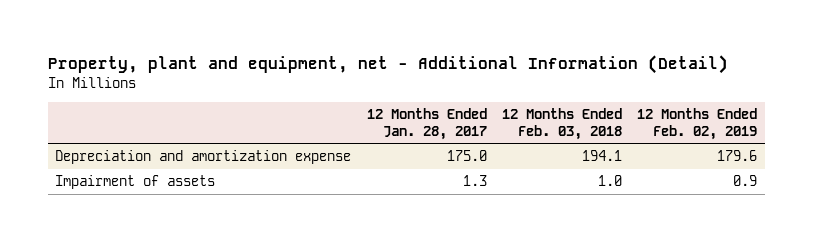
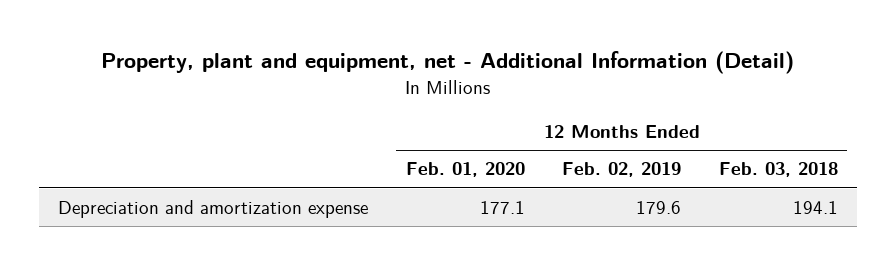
[366,108,487,140] 12 Months Ended Jan. 28, 2017 -> none
none -> [405,162,525,178] Feb. 01, 2020
[55,175,216,190] Impairment of assets -> none

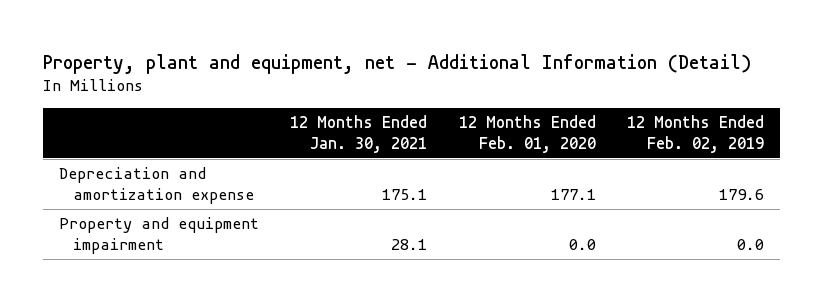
[718,162,838,178] Feb. 03, 2018 -> none
none -> [290,115,428,153] 12 Months Ended Jan. 30, 2021
none -> [58,217,259,255] Property and equipment impairment

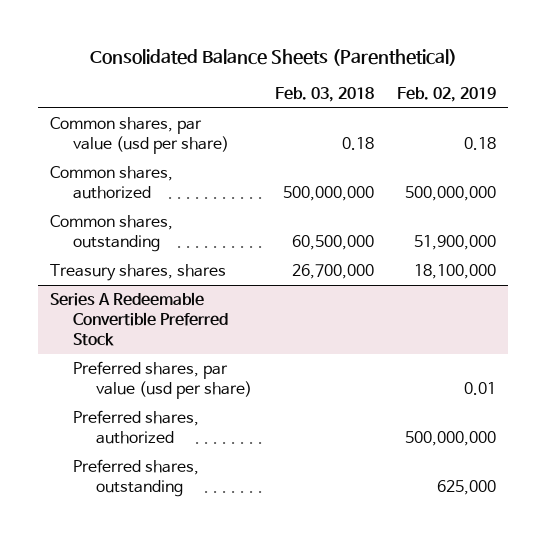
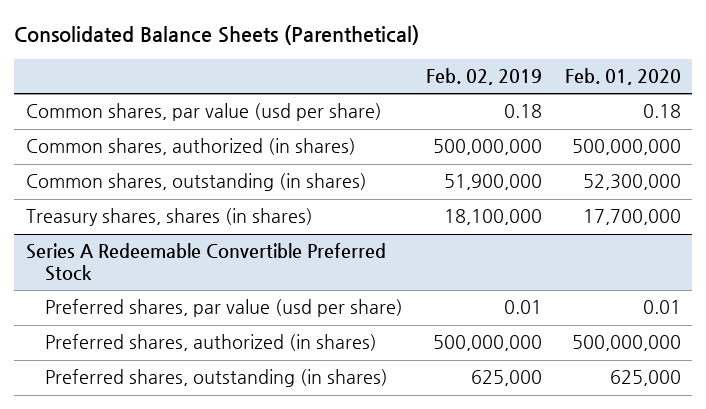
[274,86,374,102] Feb. 03, 2018 -> none
none -> [564,67,681,85] Feb. 01, 2020
[49,166,173,200] Common shares, authorized -> [25,138,356,156] Common shares, authorized (in shares)
[49,215,173,253] Common shares, outstanding -> [25,173,367,192] Common shares, outstanding (in shares)
[49,264,226,282] Treasury shares, shares -> [25,208,313,227] Treasury shares, shares (in shares)
[72,410,199,445] Preferred shares, authorized -> [44,334,377,352] Preferred shares, authorized (in shares)
[72,459,199,498] Preferred shares, outstanding -> [44,369,388,388] Preferred shares, outstanding (in shares)

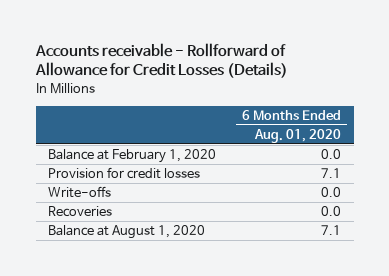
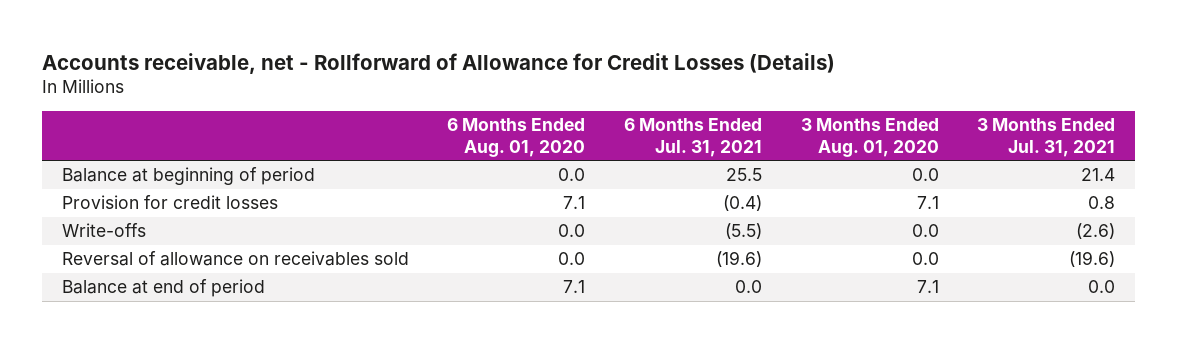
[34,42,288,79] Accounts receivable - Rollforward of Allowance for Credit Losses (Details) -> [42,52,836,74] Accounts receivable, net - Rollforward of Allowance for Credit Losses (Details)
none -> [623,118,762,157] 6 Months Ended Jul. 31, 2021
none -> [800,118,939,157] 3 Months Ended Aug. 01, 2020
none -> [977,118,1116,157] 3 Months Ended Jul. 31, 2021
[48,149,217,164] Balance at February 1, 2020 -> [61,167,315,186] Balance at beginning of period
[48,206,113,218] Recoveries -> none
none -> [61,251,409,267] Reversal of allowance on receivables sold
[48,225,206,240] Balance at August 1, 2020 -> [61,279,265,298] Balance at end of period

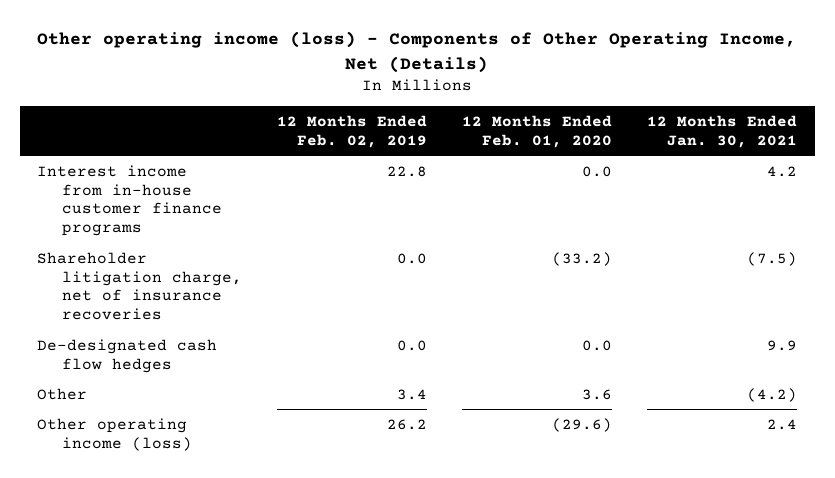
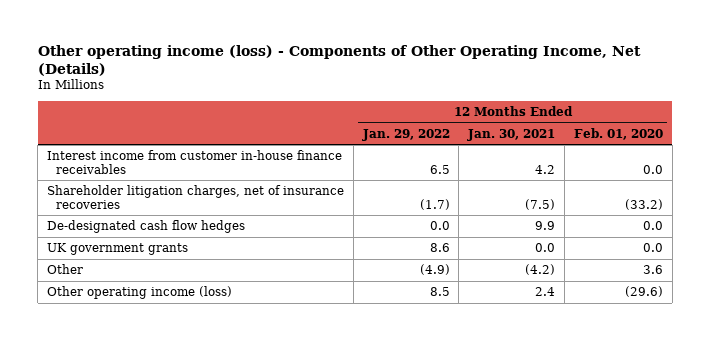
[277,114,428,148] 12 Months Ended Feb. 02, 2019 -> none
none -> [361,128,450,141] Jan. 29, 2022
[37,164,223,237] Interest income from in-house customer finance programs -> [46,150,342,174] Interest income from customer in-house finance receivables
[37,251,243,321] Shareholder litigation charge, net of insurance recoveries -> [46,185,344,209] Shareholder litigation charges, net of insurance recoveries
none -> [46,243,188,256] UK government grants

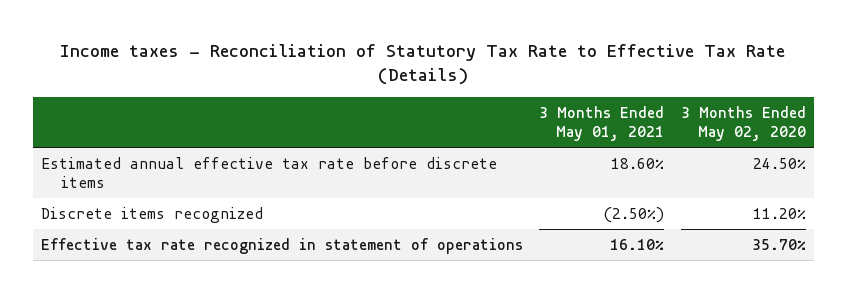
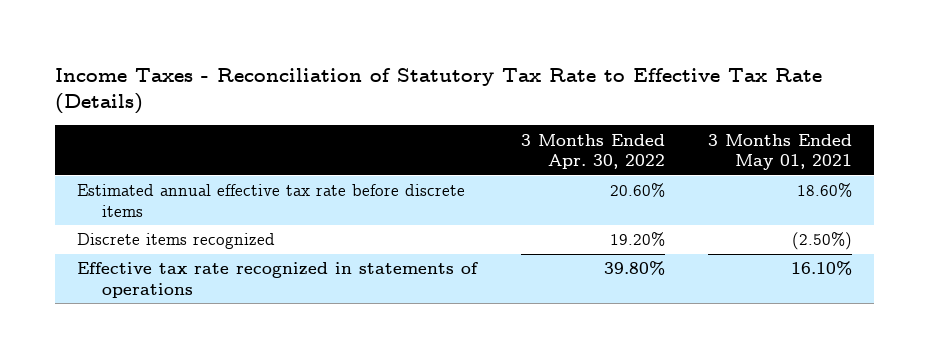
[60,44,786,86] Income taxes - Reconciliation of Statutory Tax Rate to Effective Tax Rate (Details) -> [55,67,823,115] Income Taxes - Reconciliation of Statutory Tax Rate to Effective Tax Rate (Details)
[680,106,806,141] 3 Months Ended May 02, 2020 -> none
none -> [520,133,665,170] 3 Months Ended Apr. 30, 2022
[41,238,524,255] Effective tax rate recognized in statement of operations -> [77,262,479,298] Effective tax rate recognized in statements of operations

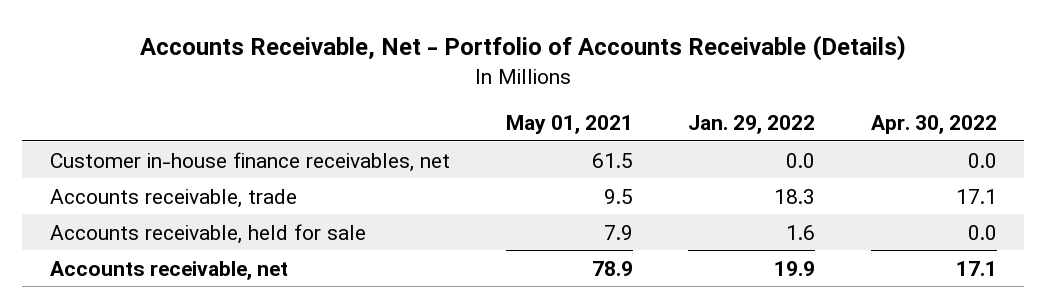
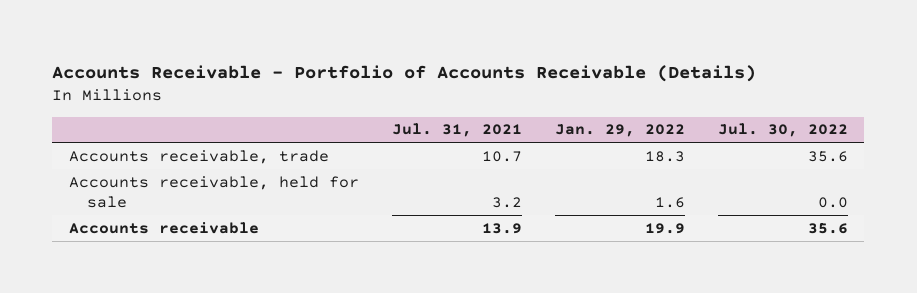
[140,35,907,62] Accounts Receivable, Net - Portfolio of Accounts Receivable (Details) -> [52,64,757,82] Accounts Receivable - Portfolio of Accounts Receivable (Details)
[505,115,633,135] May 01, 2021 -> none
[870,115,997,135] Apr. 30, 2022 -> none
none -> [391,123,522,138] Jul. 31, 2021
none -> [717,123,848,138] Jul. 30, 2022
[50,151,451,172] Customer in-house finance receivables, net -> none
[50,260,289,280] Accounts receivable, net -> [68,221,259,234] Accounts receivable

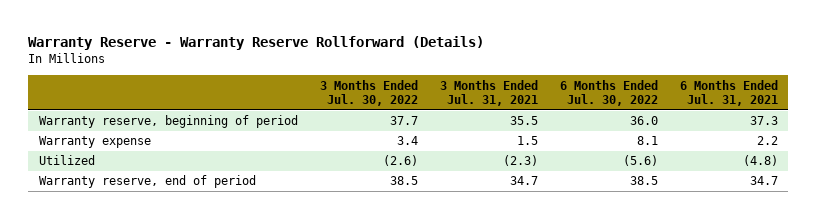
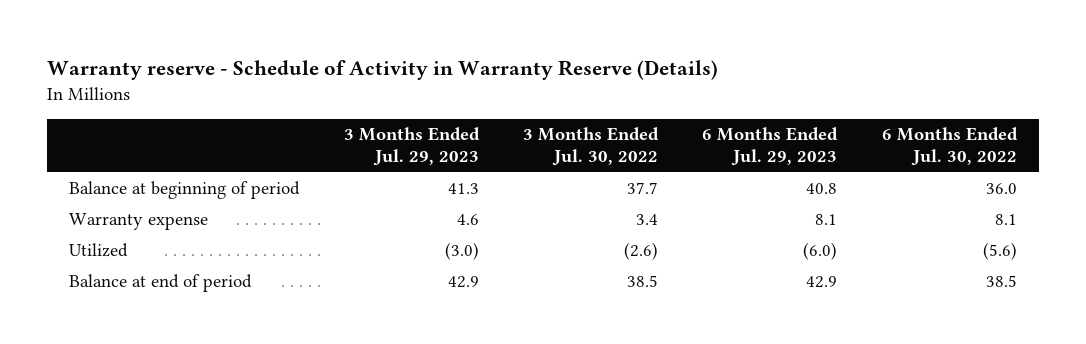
[28,35,485,50] Warranty Reserve - Warranty Reserve Rollforward (Details) -> [46,60,718,81] Warranty reserve - Schedule of Activity in Warranty Reserve (Details)
[439,79,538,106] 3 Months Ended Jul. 31, 2021 -> none
[679,79,778,106] 6 Months Ended Jul. 31, 2021 -> none
none -> [343,127,480,167] 3 Months Ended Jul. 29, 2023
none -> [702,127,839,167] 6 Months Ended Jul. 29, 2023
[39,115,299,129] Warranty reserve, beginning of period -> [69,181,301,200] Balance at beginning of period
[39,175,257,189] Warranty reserve, end of period -> [69,274,253,293] Balance at end of period

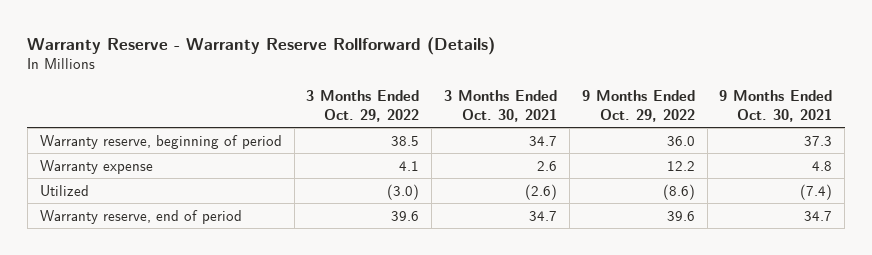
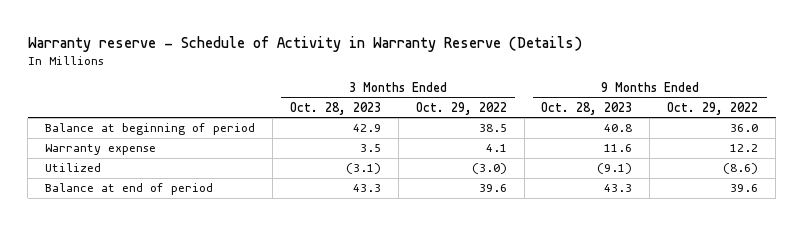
[27,36,496,55] Warranty Reserve - Warranty Reserve Rollforward (Details) -> [27,35,582,52] Warranty reserve - Schedule of Activity in Warranty Reserve (Details)
[444,90,558,122] 3 Months Ended Oct. 30, 2021 -> none
[719,90,833,122] 9 Months Ended Oct. 30, 2021 -> none
none -> [290,101,382,115] Oct. 28, 2023
none -> [541,101,633,115] Oct. 28, 2023
[39,134,282,149] Warranty reserve, beginning of period -> [45,123,256,136] Balance at beginning of period
[39,209,242,224] Warranty reserve, end of period -> [45,183,214,196] Balance at end of period

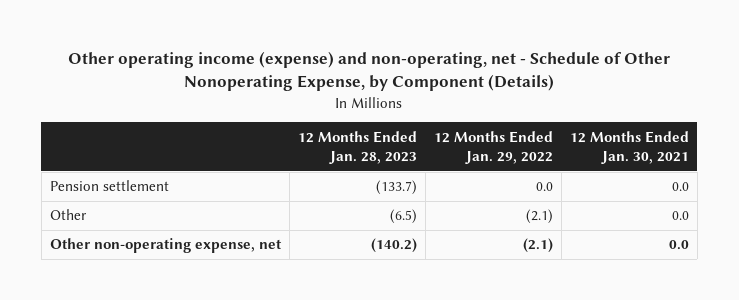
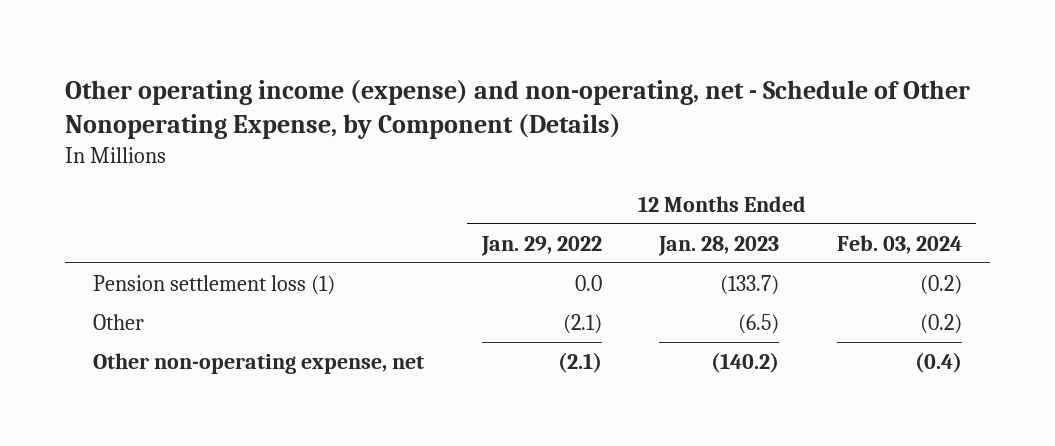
[569,130,689,164] 12 Months Ended Jan. 30, 2021 -> none
none -> [836,234,962,254] Feb. 03, 2024
[49,180,169,192] Pension settlement -> [93,275,336,296] Pension settlement loss (1)

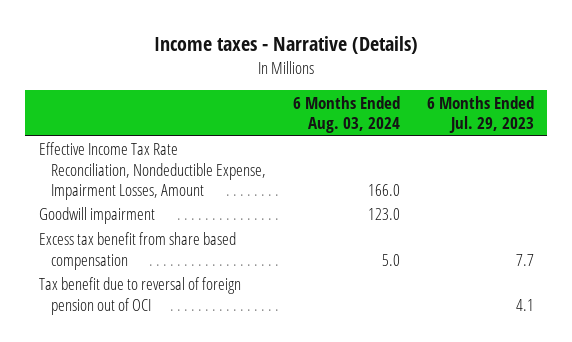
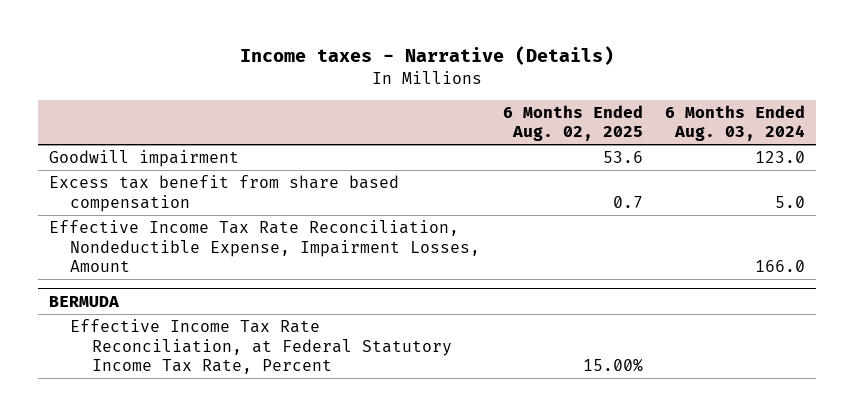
[426,95,534,133] 6 Months Ended Jul. 29, 2023 -> none
none -> [502,104,643,142] 6 Months Ended Aug. 02, 2025
[38,277,241,315] Tax benefit due to reversal of foreign pension out of OCI -> none
[38,142,266,200] Effective Income Tax Rate Reconciliation, Nondeductible Expense, Impairment Losses, Amount -> [48,220,481,273] Effective Income Tax Rate Reconciliation, Nondeductible Expense, Impairment Losses, Amount
none -> [48,295,120,307] BERMUDA
none -> [70,319,453,375] Effective Income Tax Rate Reconciliation, at Federal Statutory Income Tax Rate, Percent

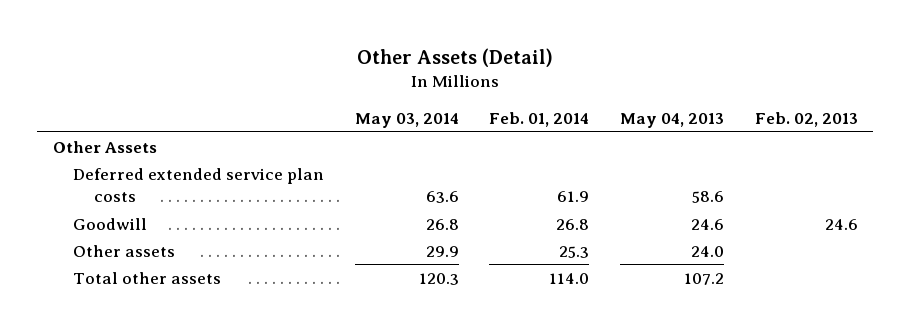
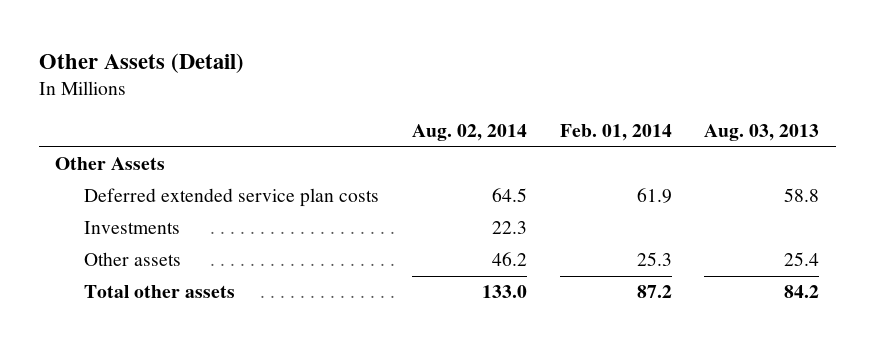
[354,112,459,128] May 03, 2014 -> none
[620,112,725,128] May 04, 2013 -> none
[754,111,858,127] Feb. 02, 2013 -> none
none -> [411,124,527,142] Aug. 02, 2014
none -> [704,124,820,142] Aug. 03, 2013
[73,217,148,230] Goodwill -> none
none -> [84,221,181,235] Investments
[549,272,590,284] 114.0 -> [636,285,672,299] 87.2

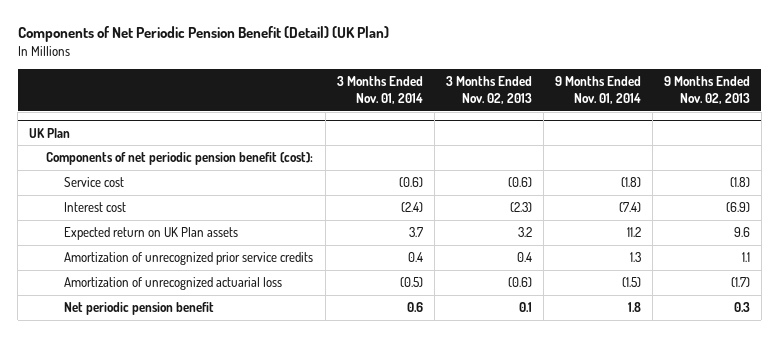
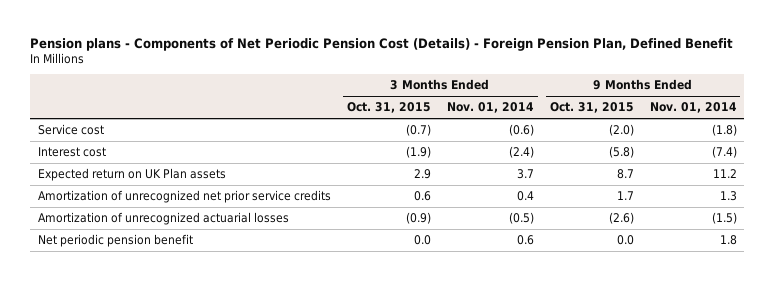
[17,25,389,42] Components of Net Periodic Pension Benefit (Detail) (UK Plan) -> [29,37,733,51] Pension plans - Components of Net Periodic Pension Cost (Details) - Foreign Pension Plan, Defined Benefit
[445,76,532,105] 3 Months Ended Nov. 02, 2013 -> none
[663,76,750,105] 9 Months Ended Nov. 02, 2013 -> none
none -> [346,102,431,114] Oct. 31, 2015
none -> [549,102,634,114] Oct. 31, 2015
[29,127,71,138] UK Plan -> none
[46,152,314,166] Components of net periodic pension benefit (cost): -> none
[63,252,313,266] Amortization of unrecognized prior service credits -> [37,190,331,204] Amortization of unrecognized net prior service credits
[63,277,282,291] Amortization of unrecognized actuarial loss -> [37,212,289,226] Amortization of unrecognized actuarial losses

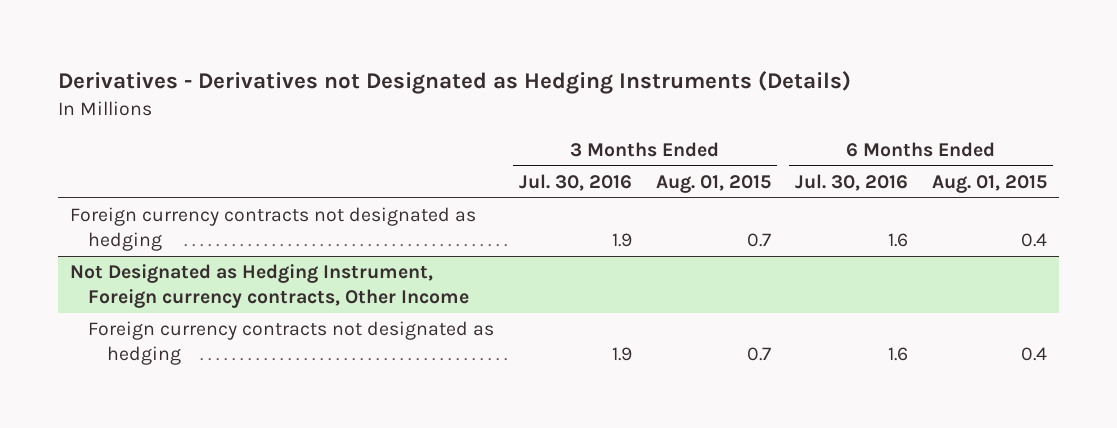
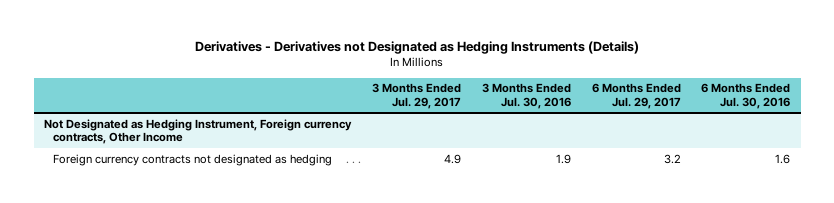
[655,174,771,193] Aug. 01, 2015 -> none
[931,174,1047,193] Aug. 01, 2015 -> none
none -> [371,83,461,109] 3 Months Ended Jul. 29, 2017
none -> [591,83,681,109] 6 Months Ended Jul. 29, 2017
[70,207,477,252] Foreign currency contracts not designated as hedging -> none

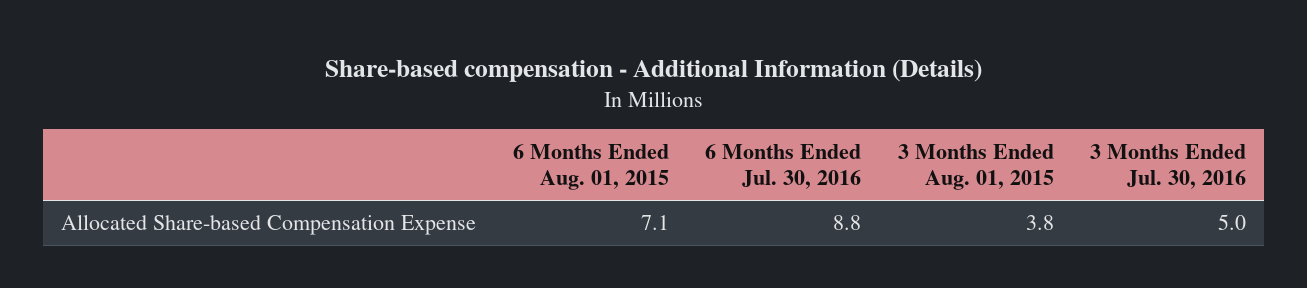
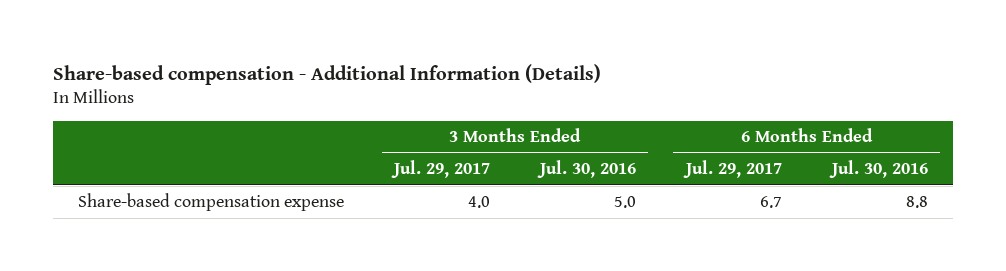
[512,143,669,191] 6 Months Ended Aug. 01, 2015 -> none
[897,143,1054,191] 3 Months Ended Aug. 01, 2015 -> none
none -> [390,160,490,179] Jul. 29, 2017
none -> [682,160,782,179] Jul. 29, 2017
[61,214,477,236] Allocated Share-based Compensation Expense -> [78,193,345,212] Share-based compensation expense

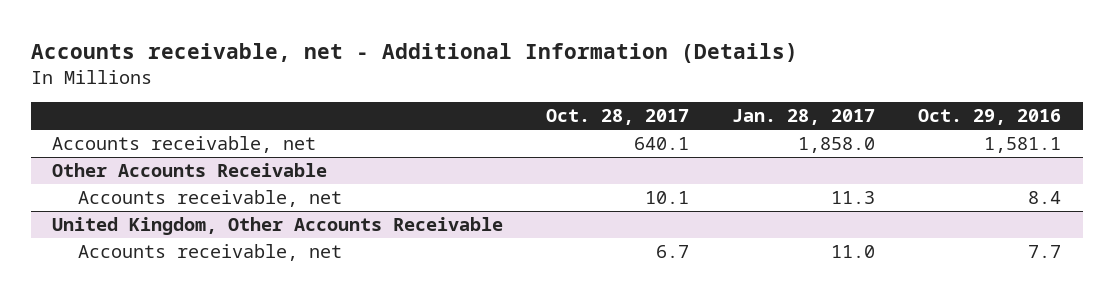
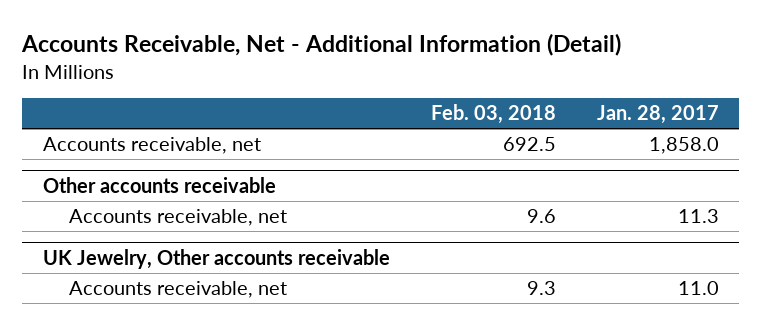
[30,42,798,63] Accounts receivable, net - Additional Information (Details) -> [21,33,622,57] Accounts Receivable, Net - Additional Information (Detail)
[546,109,690,126] Oct. 28, 2017 -> none
[918,109,1062,126] Oct. 29, 2016 -> none
none -> [430,104,556,125] Feb. 03, 2018
[52,163,328,178] Other Accounts Receivable -> [42,176,276,193] Other accounts receivable
[52,217,504,236] United Kingdom, Other Accounts Receivable -> none
none -> [42,248,390,269] UK Jewelry, Other accounts receivable

